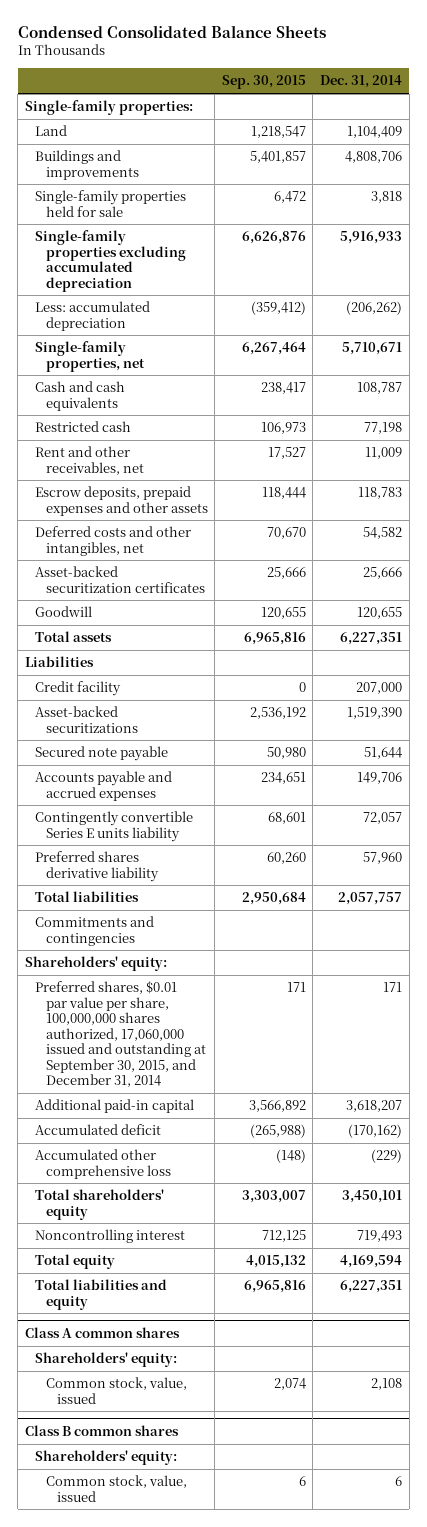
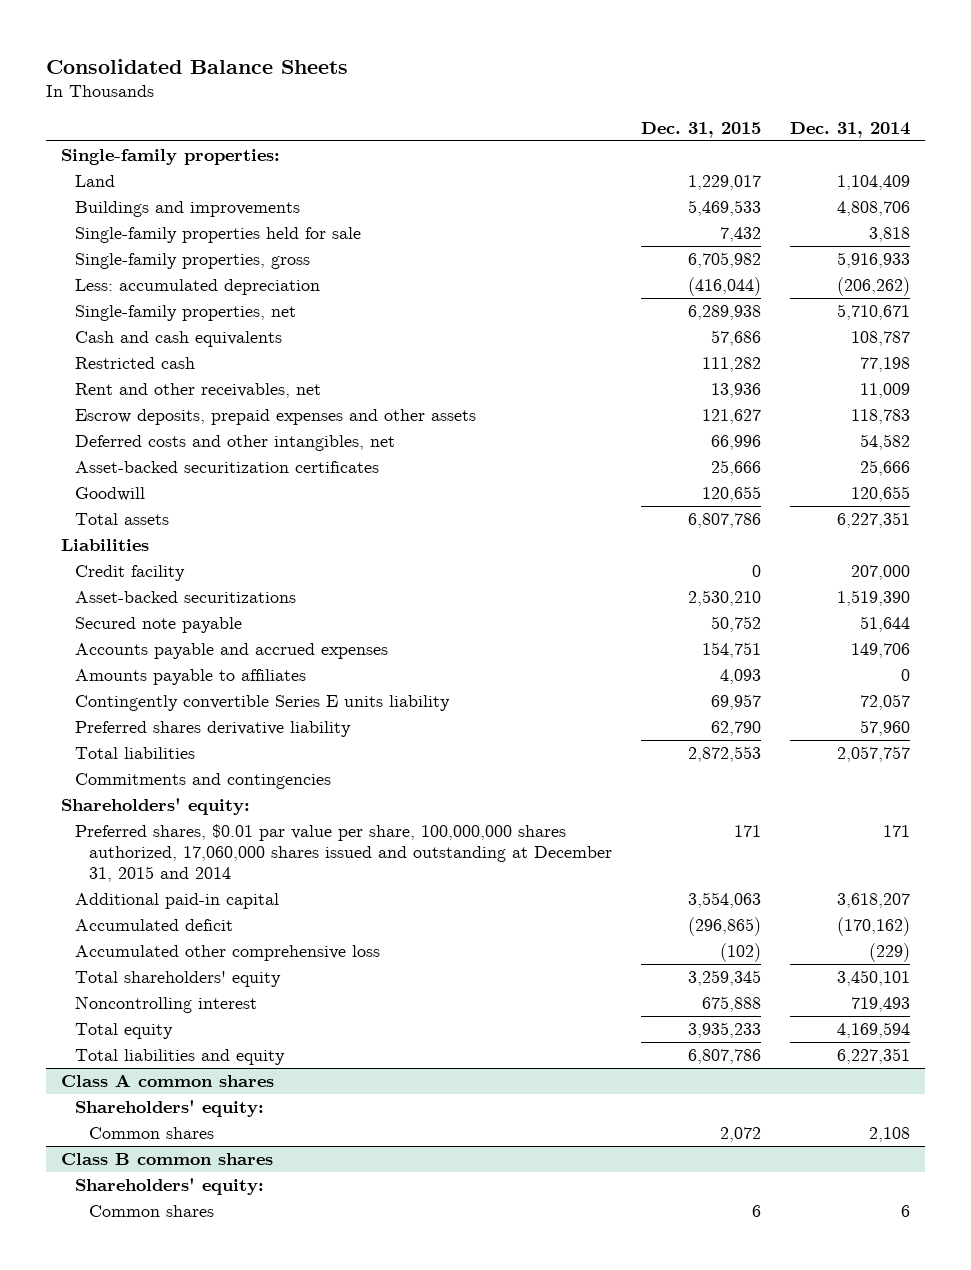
[17,24,326,38] Condensed Consolidated Balance Sheets -> [46,58,349,74] Consolidated Balance Sheets
[221,75,306,90] Sep. 30, 2015 -> none
none -> [641,122,762,139] Dec. 31, 2015
[35,230,186,292] Single-family properties excluding accumulated depreciation -> [74,252,310,269] Single-family properties, gross
none -> [74,668,306,685] Amounts payable to affiliates
[35,981,206,1088] Preferred shares, $0.01 par value per share, 100,000,000 shares authorized, 17,060,000 issued and outstanding at September 30, 2015, and December 31, 2014 -> [74,823,612,882] Preferred shares, $0.01 par value per share, 100,000,000 shares authorized, 17,060,000 shares issued and outstanding at December 31, 2015 and 2014
[45,1377,187,1404] Common stock, value, issued -> [88,1126,214,1139] Common shares
[45,1475,187,1502] Common stock, value, issued -> [88,1204,214,1217] Common shares

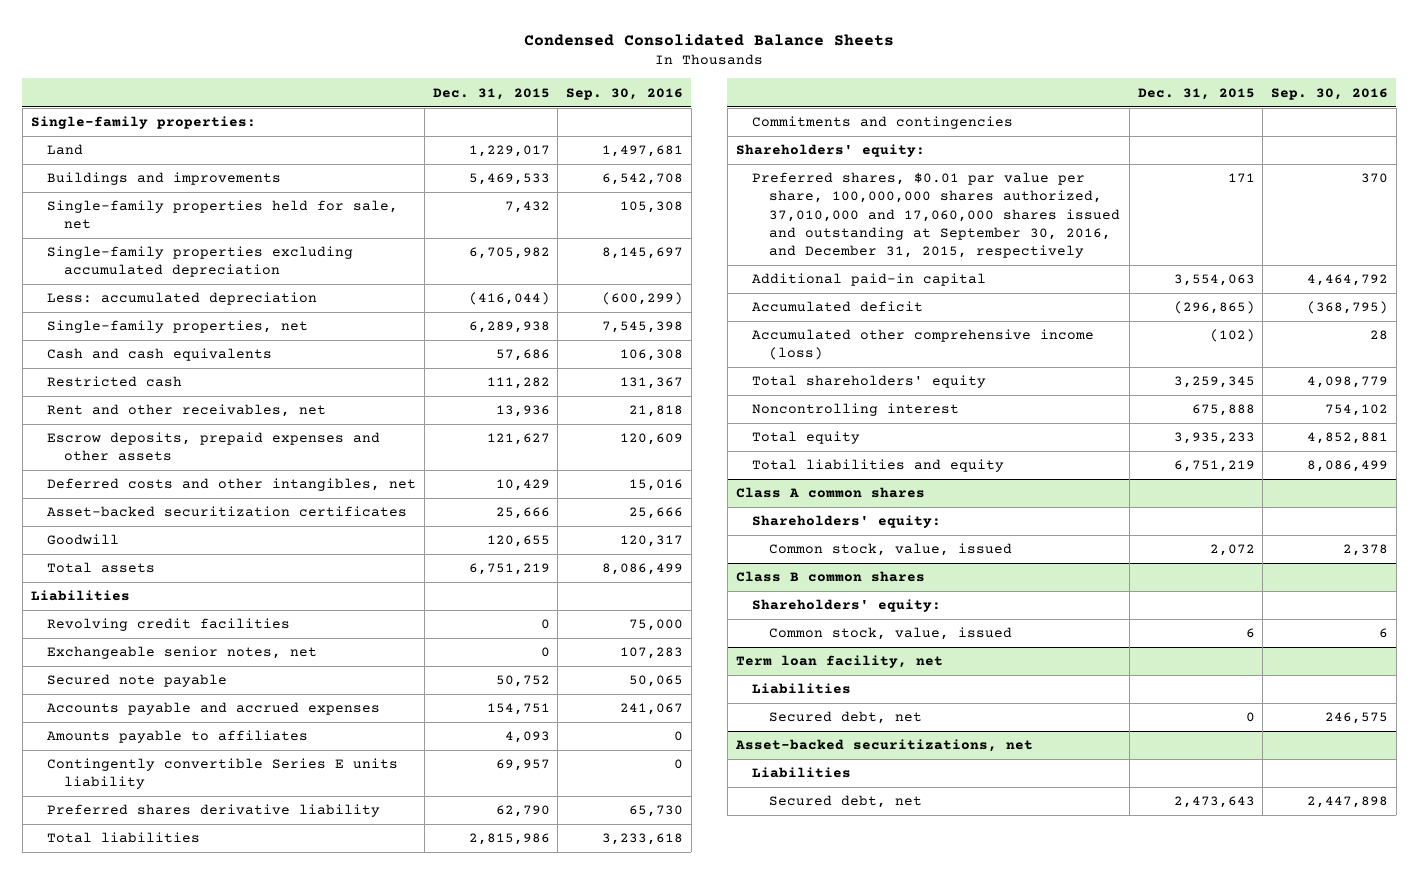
[46,58,349,74] Consolidated Balance Sheets -> [524,33,895,46] Condensed Consolidated Balance Sheets
[790,122,911,139] Dec. 31, 2014 -> none
none -> [566,87,684,100] Sep. 30, 2016
[74,226,361,243] Single-family properties held for sale -> [47,200,399,230] Single-family properties held for sale, net
[74,252,310,269] Single-family properties, gross -> [47,246,354,278] Single-family properties excluding accumulated depreciation
[711,434,762,450] 66,996 -> [495,479,550,492] 10,429
[688,512,762,528] 6,807,786 -> [468,563,550,576] 6,751,219
[74,590,296,603] Asset-backed securitizations -> none
[74,564,185,581] Credit facility -> [47,618,291,632] Revolving credit facilities
none -> [47,646,318,660] Exchangeable senior notes, net
[688,745,762,762] 2,872,553 -> [468,833,550,846] 2,815,986
[74,823,612,882] Preferred shares, $0.01 par value per share, 100,000,000 shares authorized, 17,060,000 shares issued and outstanding at December 31, 2015 and 2014 -> [752,172,1120,258] Preferred shares, $0.01 par value per share, 100,000,000 shares authorized, 37,010,000 and 17,060,000 shares issued and outstanding at September 30, 2016, and December 31, 2015, respectively
[74,944,380,961] Accumulated other comprehensive loss -> [752,329,1095,361] Accumulated other comprehensive income (loss)
[688,1048,762,1064] 6,807,786 -> [1173,460,1255,473] 6,751,219
[88,1126,214,1139] Common shares -> [768,543,1012,557] Common stock, value, issued
[88,1204,214,1217] Common shares -> [768,627,1012,641] Common stock, value, issued
none -> [735,655,943,669] Term loan facility, net
none -> [752,683,852,695] Liabilities
none -> [768,711,922,725] Secured debt, net
none -> [734,739,1033,753] Asset-backed securitizations, net
none -> [752,767,852,779] Liabilities
none -> [768,795,922,809] Secured debt, net

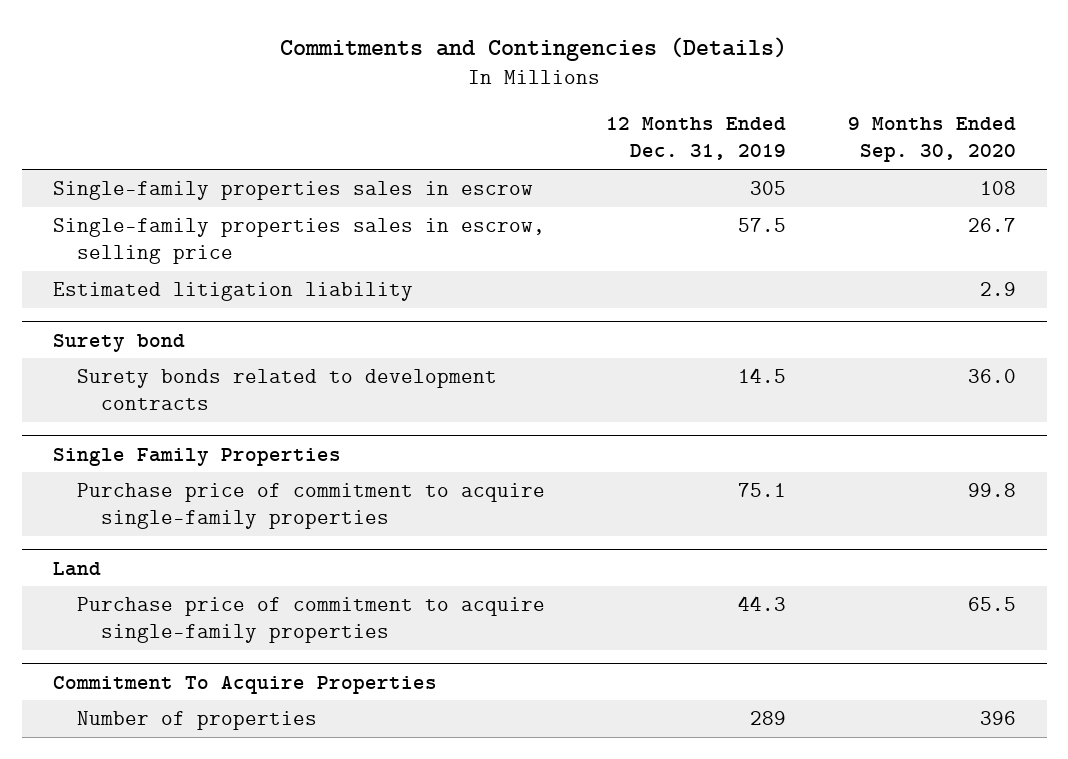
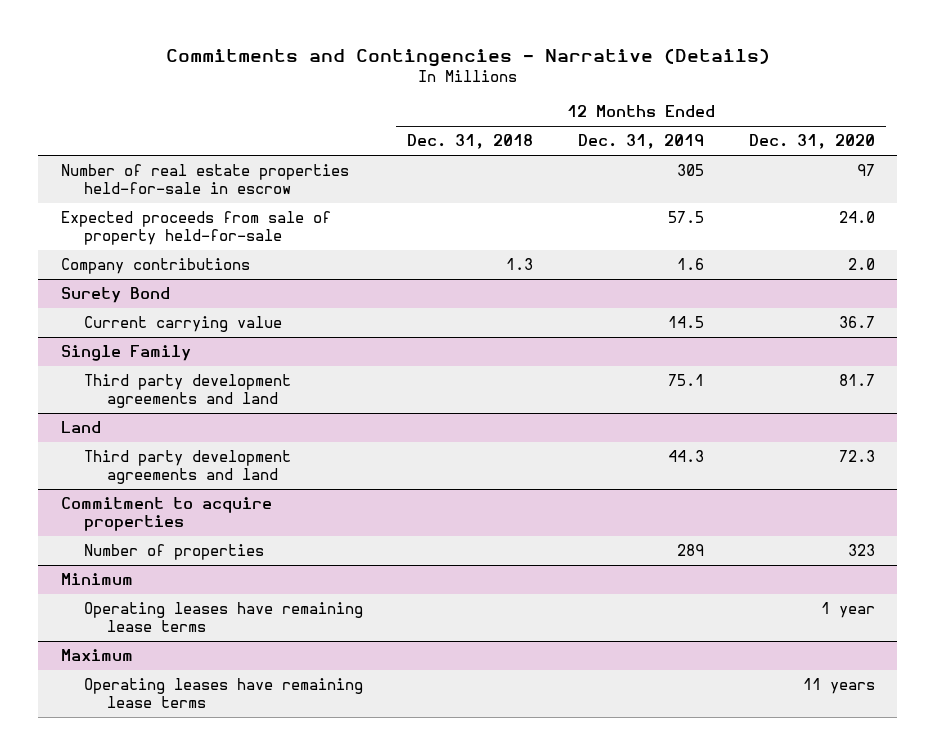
[280,36,788,61] Commitments and Contingencies (Details) -> [165,47,770,67] Commitments and Contingencies - Narrative (Details)
[847,116,1016,163] 9 Months Ended Sep. 30, 2020 -> none
none -> [407,134,534,150] Dec. 31, 2018
none -> [748,134,875,150] Dec. 31, 2020
[52,281,413,301] Estimated litigation liability -> none
[52,180,533,200] Single-family properties sales in escrow -> [60,164,349,195] Number of real estate properties held-for-sale in escrow
[52,217,545,265] Single-family properties sales in escrow, selling price -> [60,211,331,246] Expected proceeds from sale of property held-for-sale
none -> [60,258,250,275] Company contributions
[52,333,185,352] Surety bond -> [60,287,170,304] Surety Bond
[76,368,497,411] Surety bonds related to development contracts -> [83,316,282,333] Current carrying value
[52,447,341,466] Single Family Properties -> [60,345,191,362] Single Family
[76,482,545,530] Purchase price of commitment to acquire single-family properties -> [83,374,291,409] Third party development agreements and land
[76,596,545,644] Purchase price of commitment to acquire single-family properties -> [83,450,291,485] Third party development agreements and land
[52,675,437,694] Commitment To Acquire Properties -> [60,497,272,532] Commitment to acquire properties
none -> [60,573,133,586] Minimum
none -> [83,602,363,633] Operating leases have remaining lease terms
none -> [60,649,133,662] Maximum
none -> [83,678,363,709] Operating leases have remaining lease terms

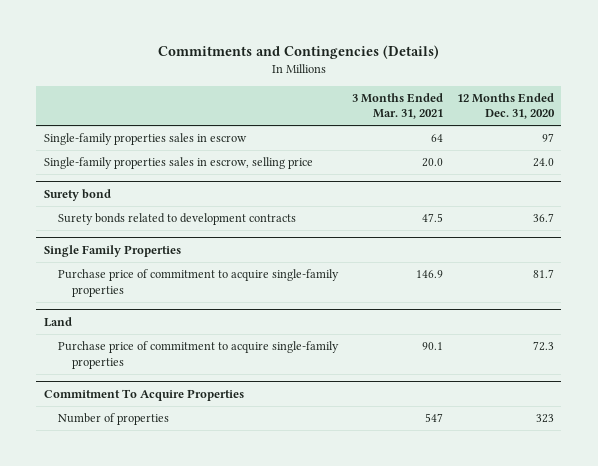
[165,47,770,67] Commitments and Contingencies - Narrative (Details) -> [157,45,439,60] Commitments and Contingencies (Details)
[407,134,534,150] Dec. 31, 2018 -> none
[578,134,705,150] Dec. 31, 2019 -> none
none -> [351,92,443,120] 3 Months Ended Mar. 31, 2021
[60,258,250,275] Company contributions -> none
[60,164,349,195] Number of real estate properties held-for-sale in escrow -> [43,133,247,146] Single-family properties sales in escrow
[60,211,331,246] Expected proceeds from sale of property held-for-sale -> [43,157,313,170] Single-family properties sales in escrow, selling price
[60,287,170,304] Surety Bond -> [43,188,111,201] Surety bond
[83,316,282,333] Current carrying value -> [57,213,296,226] Surety bonds related to development contracts
[60,345,191,362] Single Family -> [43,244,181,257] Single Family Properties
[83,374,291,409] Third party development agreements and land -> [57,269,339,297] Purchase price of commitment to acquire single-family properties
[83,450,291,485] Third party development agreements and land -> [57,341,339,369] Purchase price of commitment to acquire single-family properties
[60,497,272,532] Commitment to acquire properties -> [43,388,244,401] Commitment To Acquire Properties
[60,573,133,586] Minimum -> none
[83,602,363,633] Operating leases have remaining lease terms -> none
[60,649,133,662] Maximum -> none
[83,678,363,709] Operating leases have remaining lease terms -> none

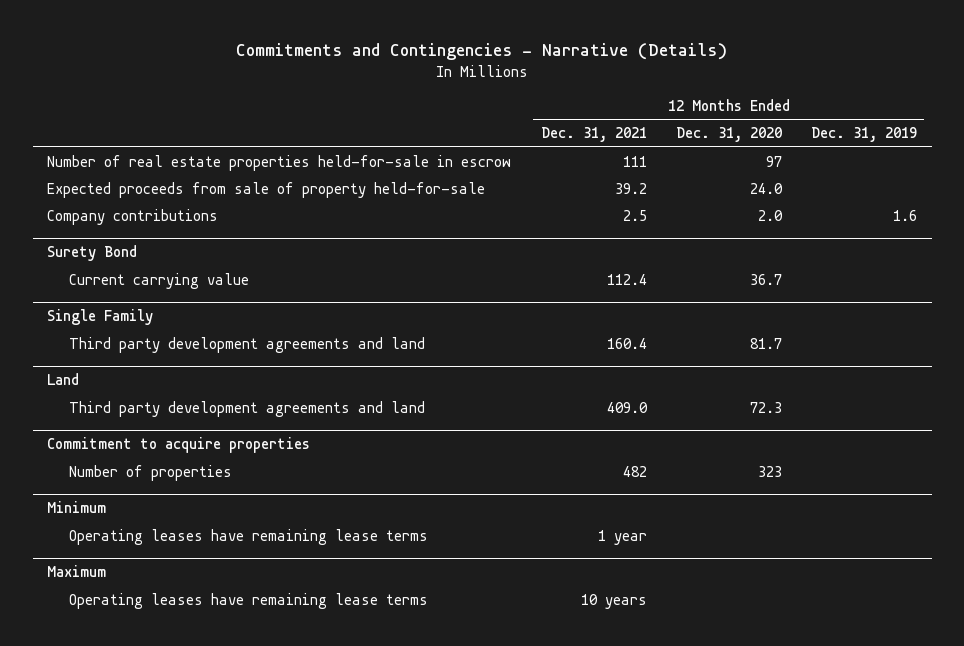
[157,45,439,60] Commitments and Contingencies (Details) -> [236,43,728,61] Commitments and Contingencies - Narrative (Details)
[351,92,443,120] 3 Months Ended Mar. 31, 2021 -> none
none -> [540,127,647,143] Dec. 31, 2021
none -> [811,127,918,143] Dec. 31, 2019
[43,133,247,146] Single-family properties sales in escrow -> [47,154,512,171] Number of real estate properties held-for-sale in escrow
[43,157,313,170] Single-family properties sales in escrow, selling price -> [47,181,486,198] Expected proceeds from sale of property held-for-sale
none -> [47,208,219,225] Company contributions
[43,188,111,201] Surety bond -> [47,245,138,262] Surety Bond
[57,213,296,226] Surety bonds related to development contracts -> [69,272,250,289] Current carrying value
[43,244,181,257] Single Family Properties -> [47,309,154,326] Single Family
[57,269,339,297] Purchase price of commitment to acquire single-family properties -> [69,336,426,353] Third party development agreements and land
[57,341,339,369] Purchase price of commitment to acquire single-family properties -> [69,400,426,417] Third party development agreements and land
[43,388,244,401] Commitment To Acquire Properties -> [47,437,311,454] Commitment to acquire properties
none -> [47,501,107,514] Minimum
none -> [69,528,429,545] Operating leases have remaining lease terms
none -> [47,565,107,578] Maximum
none -> [69,592,429,609] Operating leases have remaining lease terms

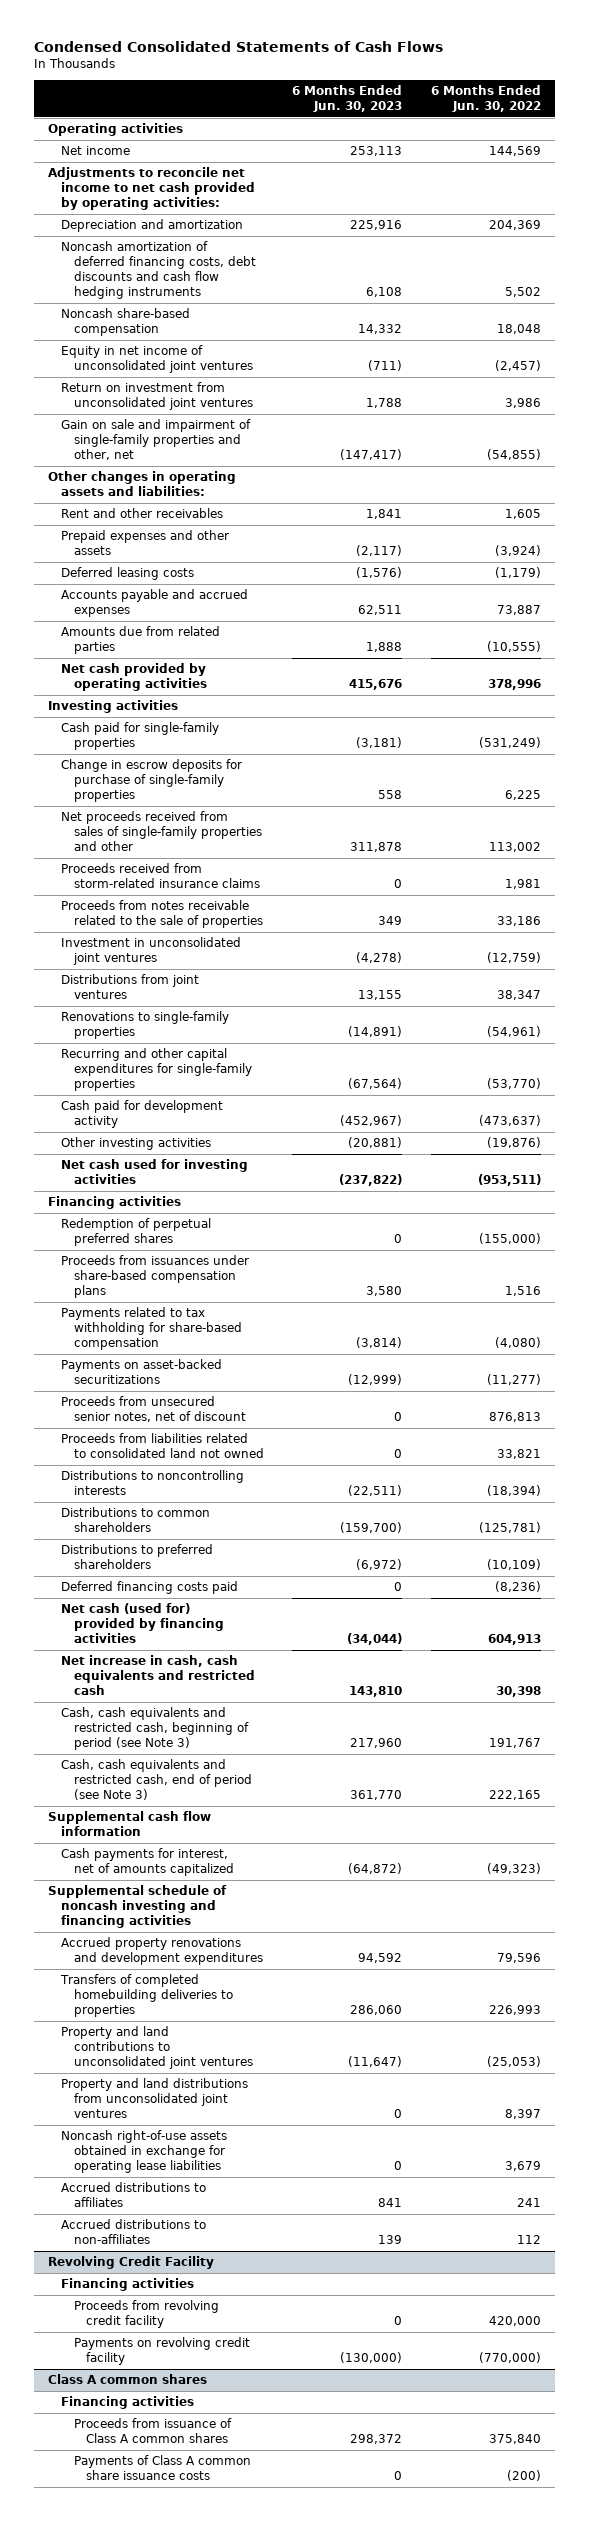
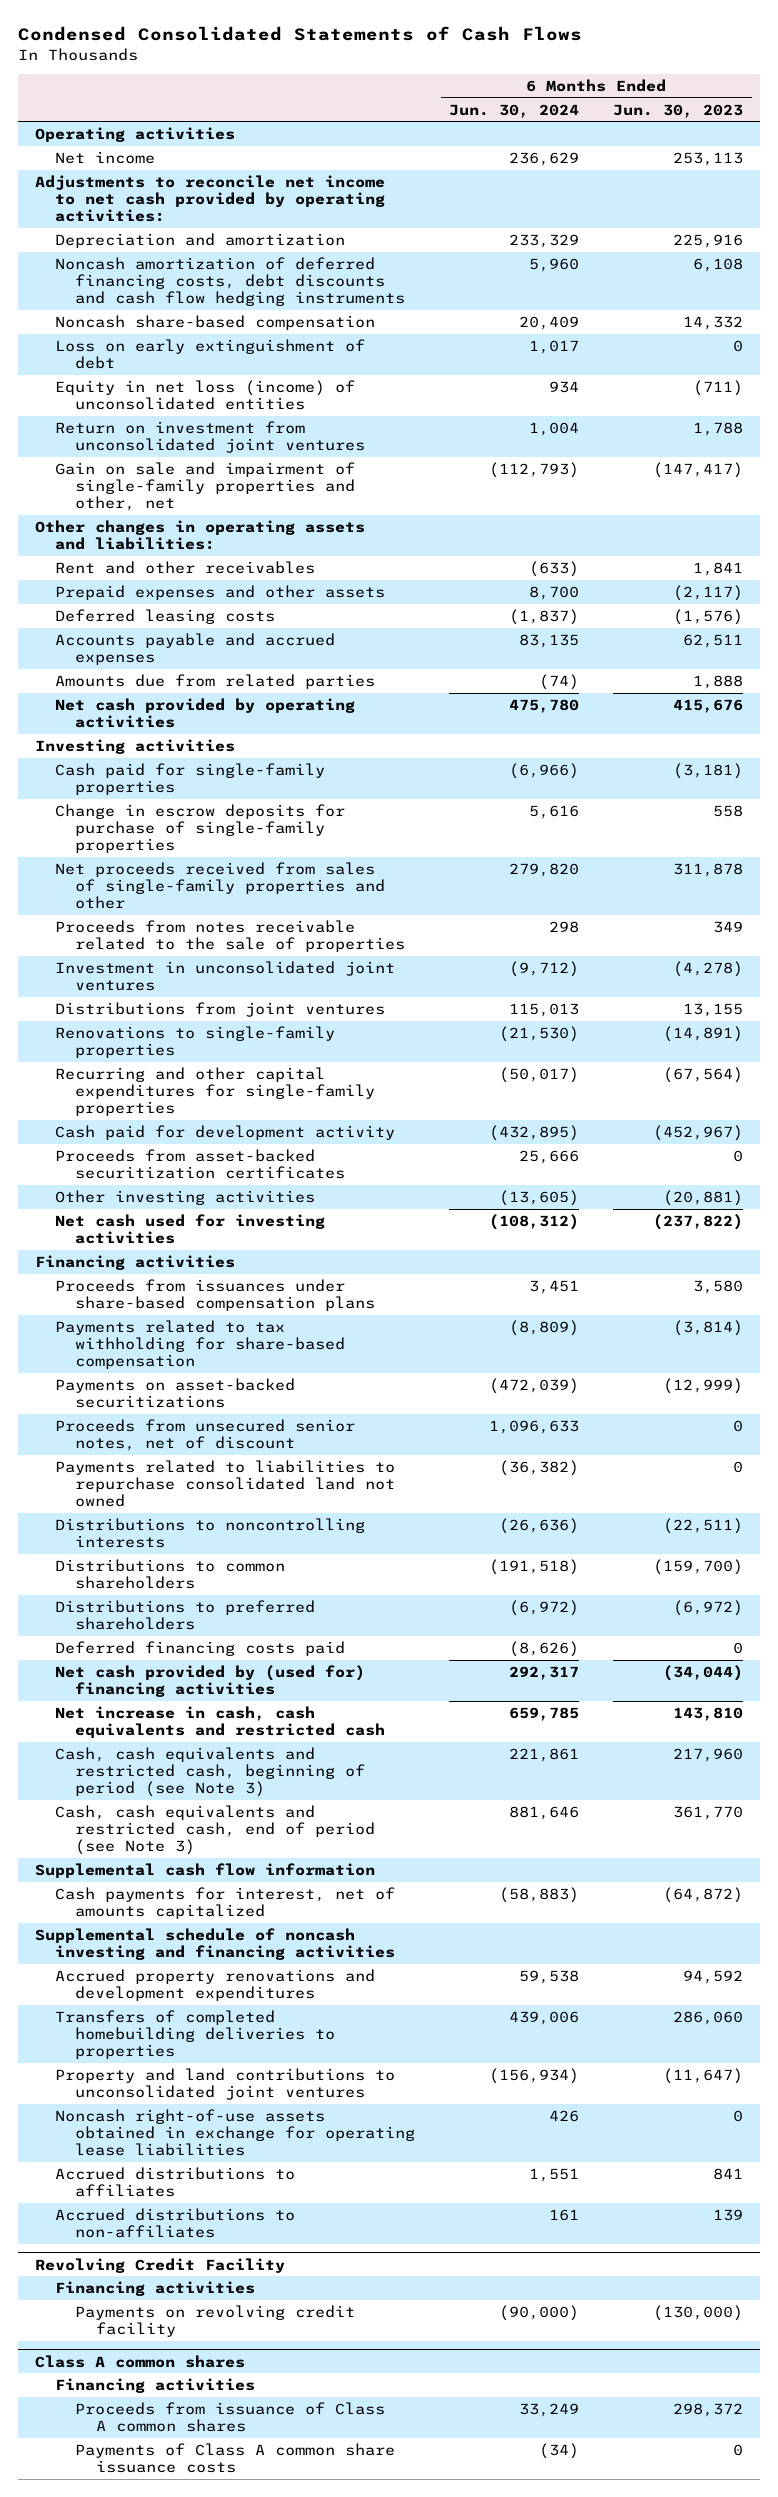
[430,85,541,113] 6 Months Ended Jun. 30, 2022 -> none
none -> [449,103,580,118] Jun. 30, 2024
none -> [55,338,366,370] Loss on early extinguishment of debt
[60,345,253,374] Equity in net income of unconsolidated joint ventures -> [55,379,356,411] Equity in net loss (income) of unconsolidated entities
[60,863,260,889] Proceeds received from storm-related insurance claims -> none
none -> [55,1148,346,1180] Proceeds from asset-backed securitization certificates
[60,1218,211,1247] Redemption of perpetual preferred shares -> none
[60,1433,264,1459] Proceeds from liabilities related to consolidated land not owned -> [55,1459,396,1508] Payments related to liabilities to repurchase consolidated land not owned
[60,1603,224,1644] Net cash (used for) provided by financing activities -> [55,1664,366,1698] Net cash provided by (used for) financing activities
[60,2078,248,2119] Property and land distributions from unconsolidated joint ventures -> none
[73,2300,219,2329] Proceeds from revolving credit facility -> none

